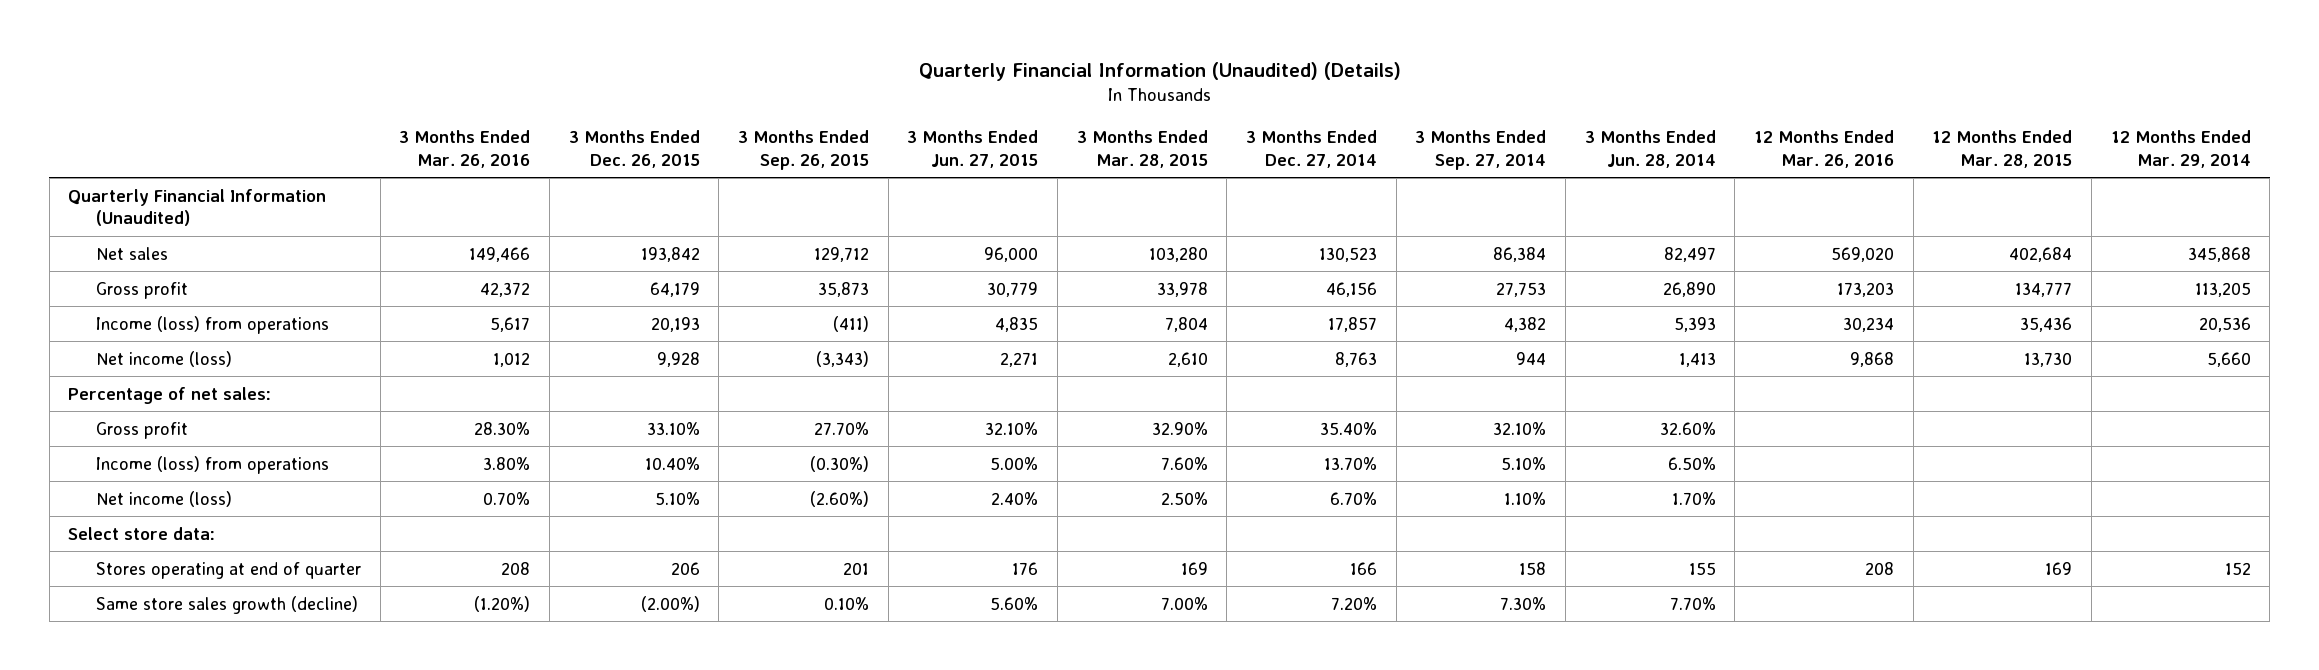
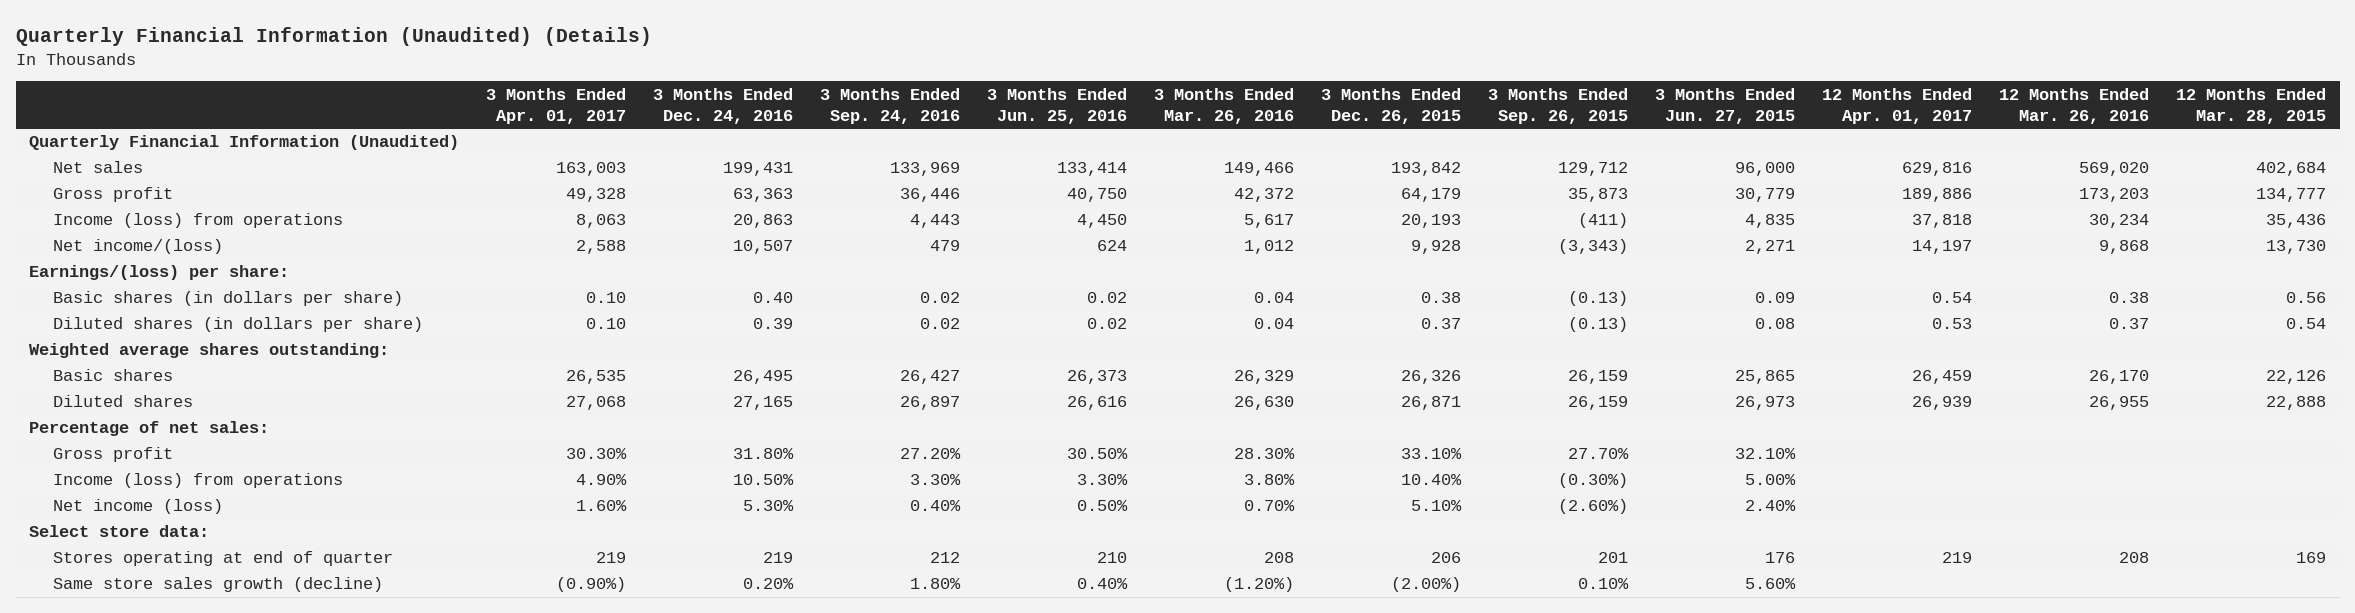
[1076,129,1208,168] 3 Months Ended Mar. 28, 2015 -> none
[1246,129,1378,168] 3 Months Ended Dec. 27, 2014 -> none
[1415,129,1547,170] 3 Months Ended Sep. 27, 2014 -> none
[1584,129,1716,168] 3 Months Ended Jun. 28, 2014 -> none
[2110,129,2251,168] 12 Months Ended Mar. 29, 2014 -> none
none -> [486,87,627,125] 3 Months Ended Apr. 01, 2017
none -> [653,87,794,125] 3 Months Ended Dec. 24, 2016
none -> [820,87,961,125] 3 Months Ended Sep. 24, 2016
none -> [987,87,1128,125] 3 Months Ended Jun. 25, 2016
none -> [1822,87,1973,125] 12 Months Ended Apr. 01, 2017
[96,350,233,367] Net income (loss) -> [52,239,223,255] Net income/(loss)
none -> [29,265,290,281] Earnings/(loss) per share:
none -> [52,291,403,307] Basic shares (in dollars per share)
none -> [52,317,423,333] Diluted shares (in dollars per share)
none -> [29,343,390,359] Weighted average shares outstanding:
none -> [52,369,173,382] Basic shares
none -> [52,395,193,408] Diluted shares

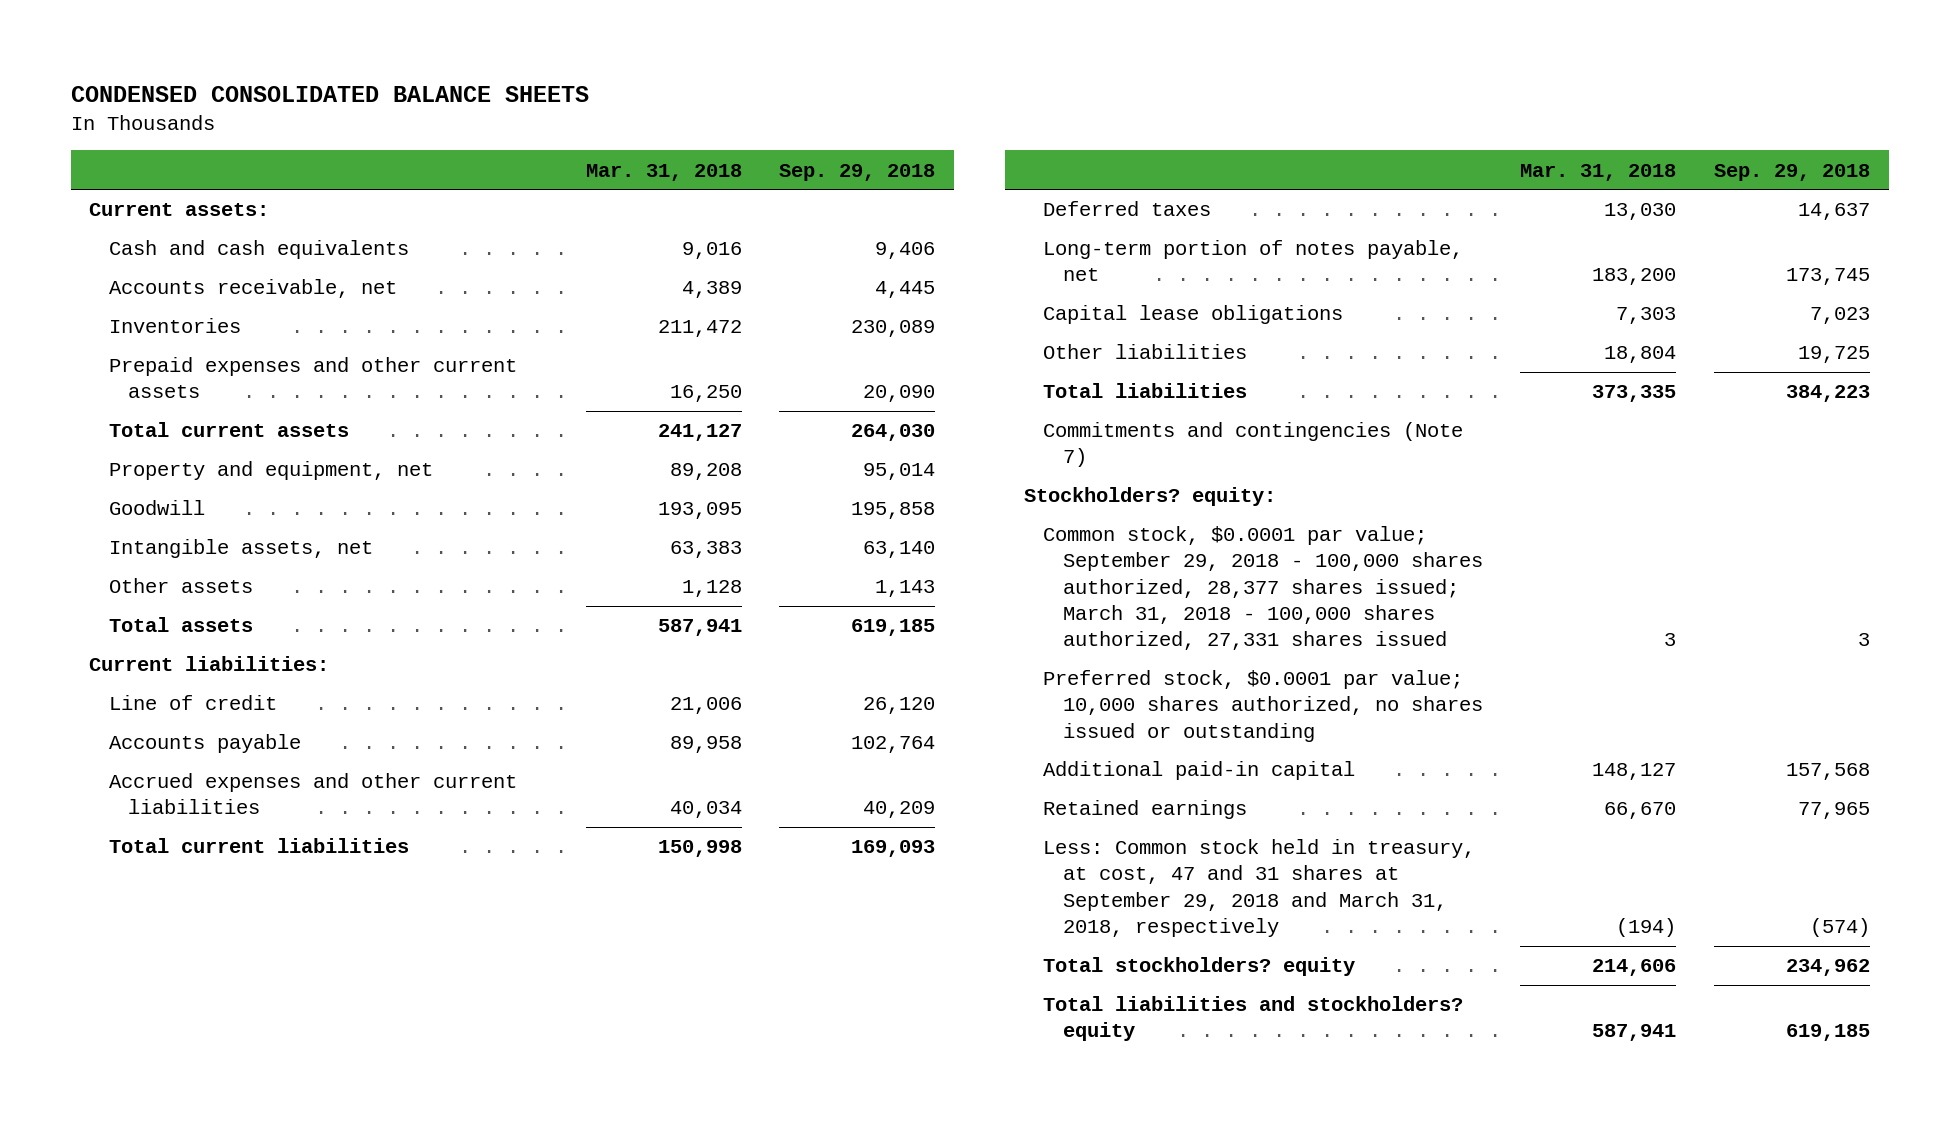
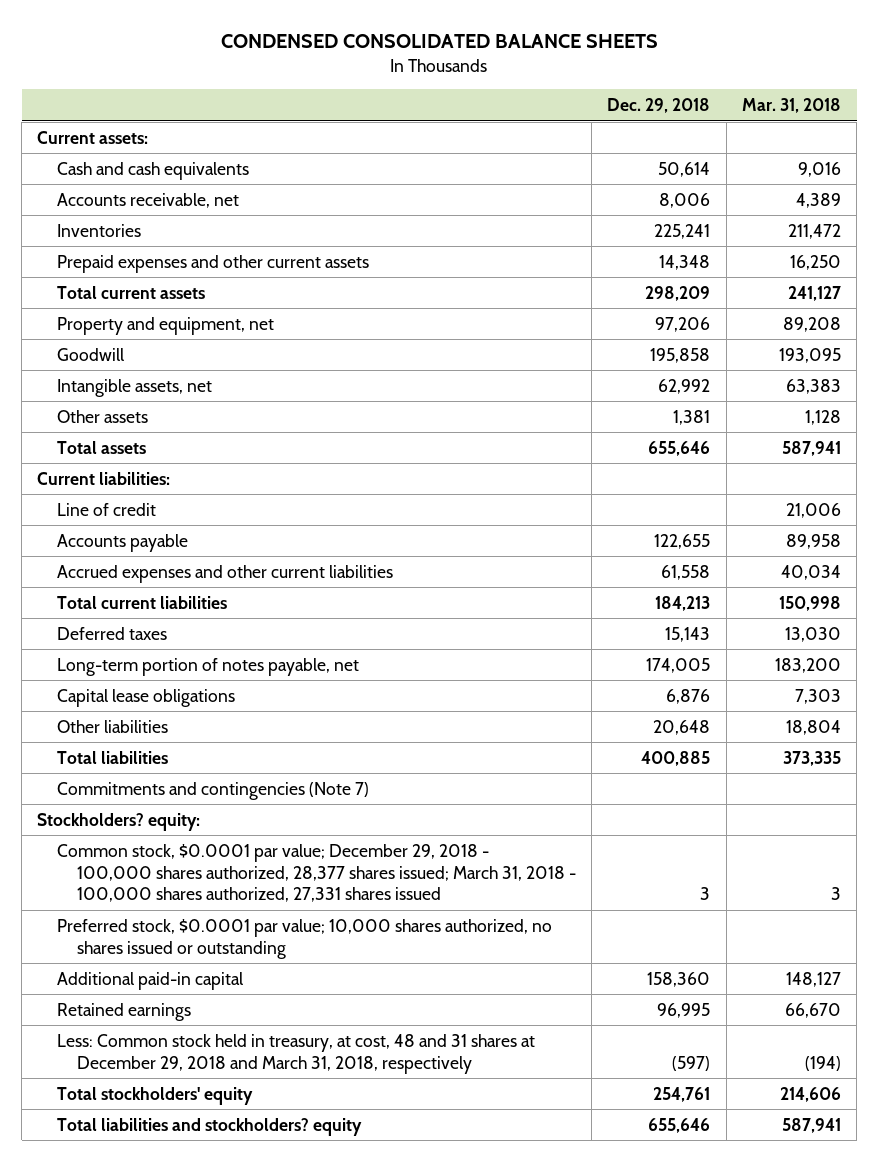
[779,163,936,181] Sep. 29, 2018 -> none
none -> [607,97,711,113] Dec. 29, 2018
[1043,526,1483,650] Common stock, $0.0001 par value; September 29, 2018 - 100,000 shares authorized, 28,377 shares issued; March 31, 2018 - 100,000 shares authorized, 27,331 shares issued -> [57,843,576,903] Common stock, $0.0001 par value; December 29, 2018 - 100,000 shares authorized, 28,377 shares issued; March 31, 2018 - 100,000 shares authorized, 27,331 shares issued
[1043,839,1476,937] Less: Common stock held in treasury, at cost, 47 and 31 shares at September 29, 2018 and March 31, 2018, respectively -> [57,1033,536,1074] Less: Common stock held in treasury, at cost, 48 and 31 shares at December 29, 2018 and March 31, 2018, respectively
[1043,957,1356,977] Total stockholders? equity -> [57,1086,254,1105] Total stockholders' equity

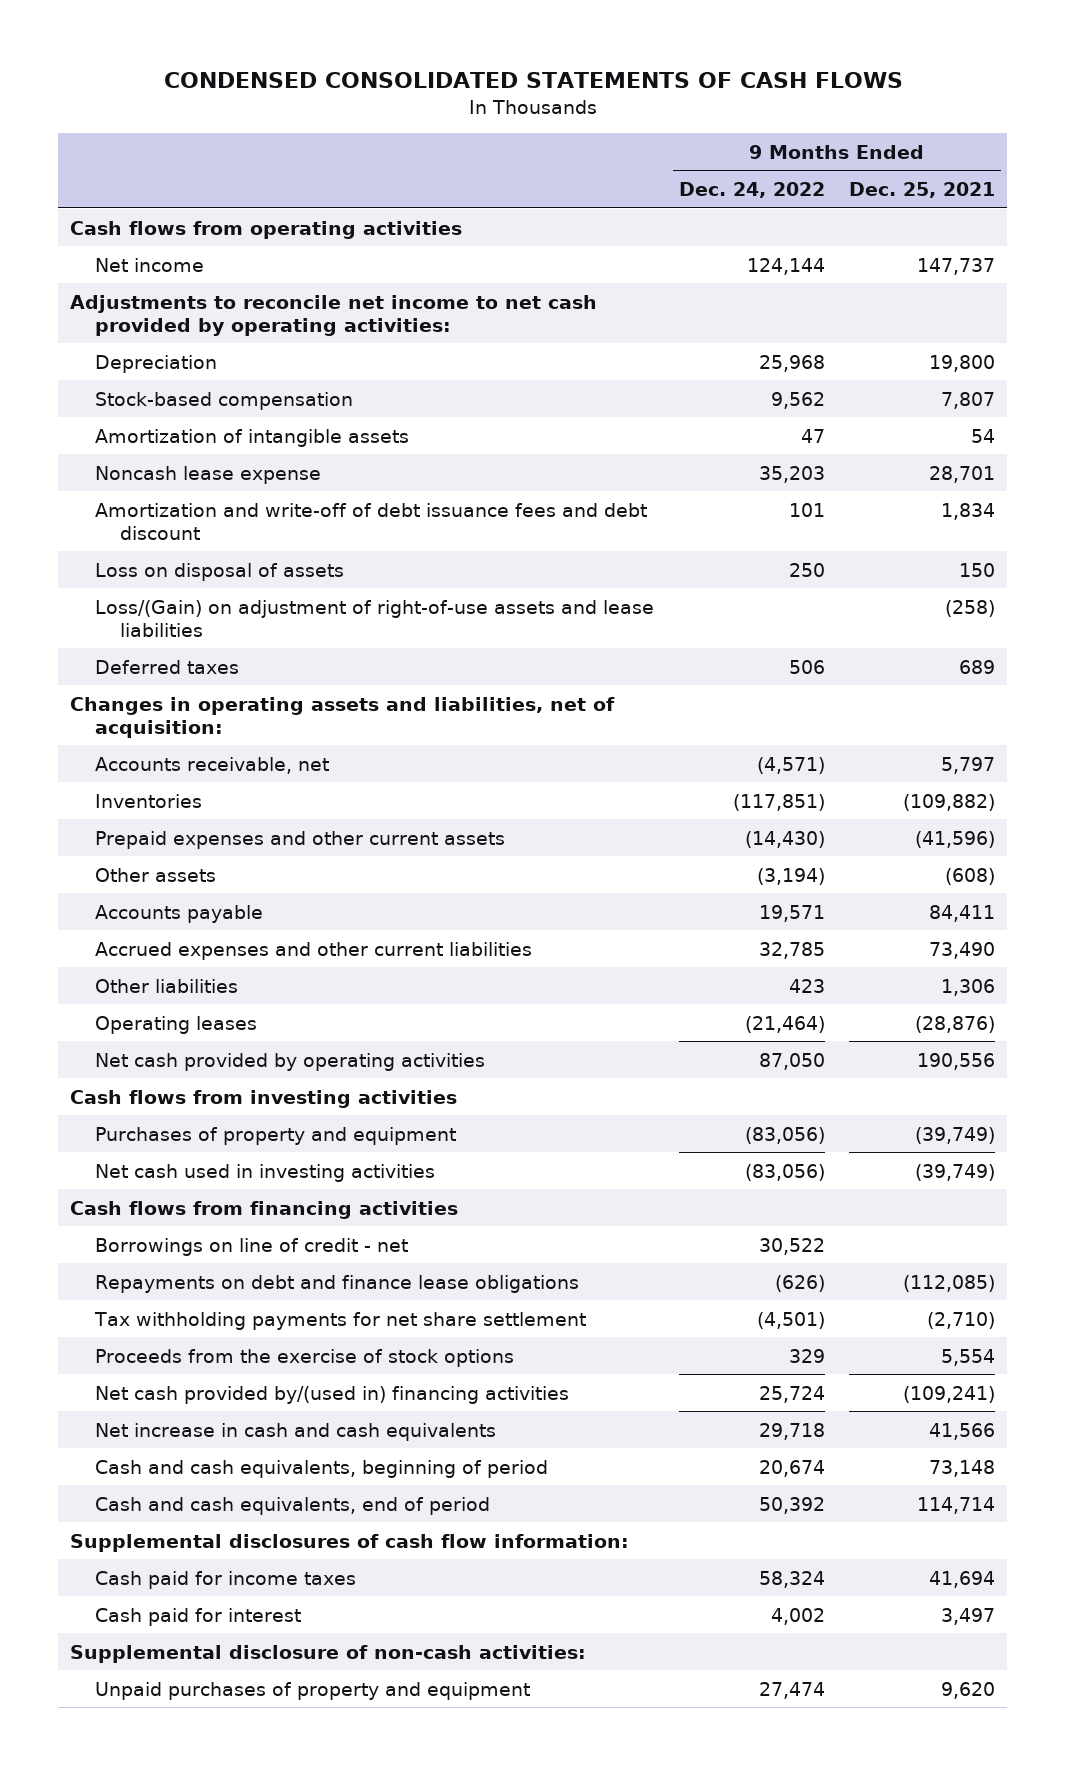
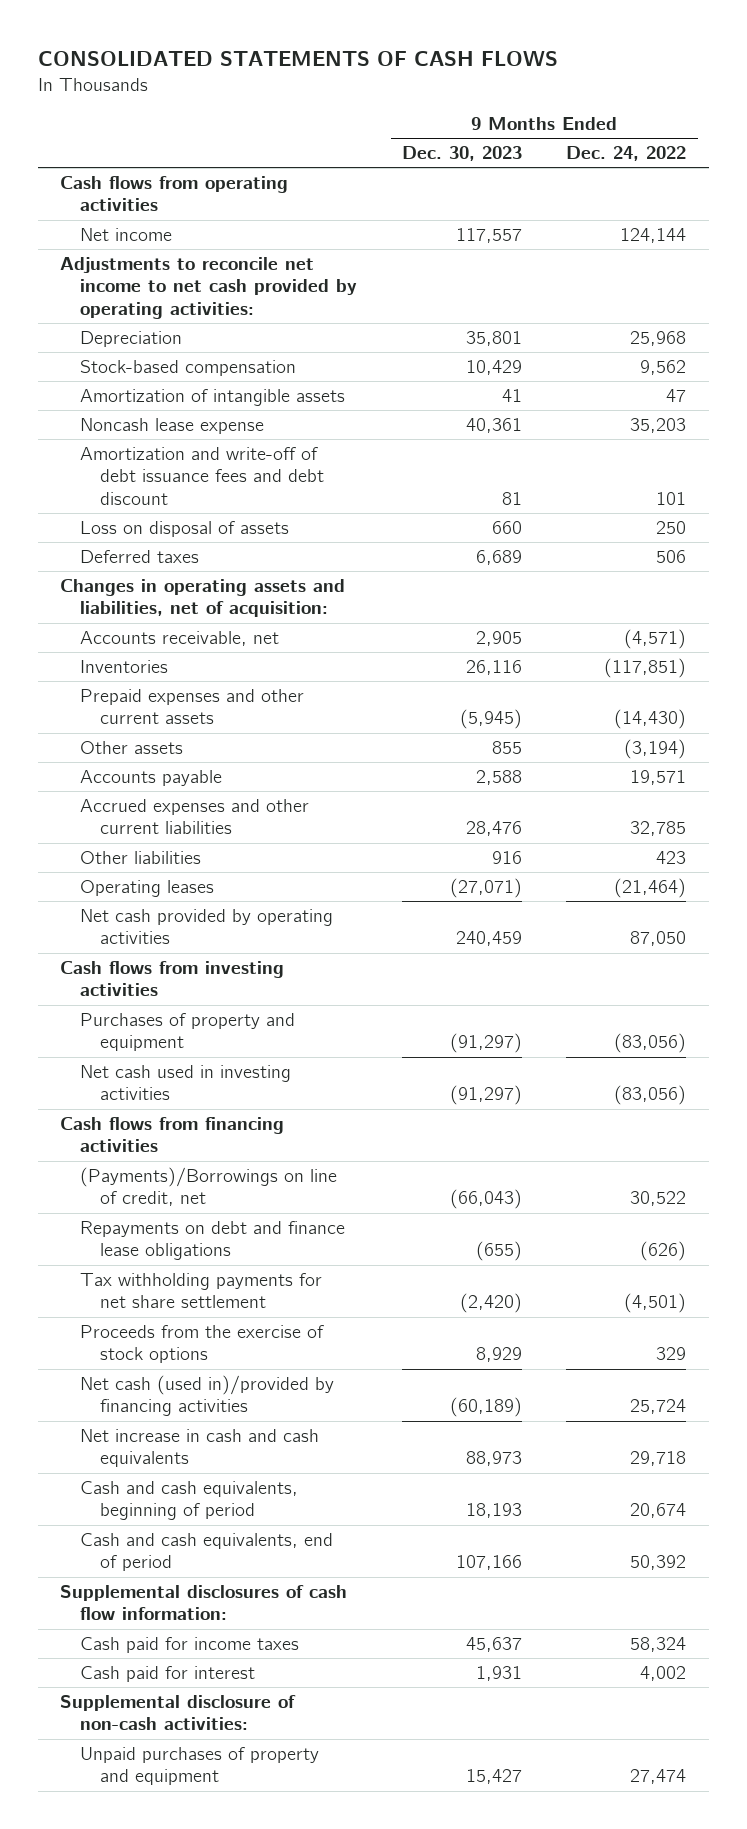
[163,71,903,88] CONDENSED CONSOLIDATED STATEMENTS OF CASH FLOWS -> [37,51,558,67] CONSOLIDATED STATEMENTS OF CASH FLOWS
[849,182,996,199] Dec. 25, 2021 -> none
none -> [401,146,522,162] Dec. 30, 2023
[95,599,655,637] Loss/(Gain) on adjustment of right-of-use assets and lease liabilities -> none
[95,1237,409,1256] Borrowings on line of credit - net -> [80,1166,338,1207] (Payments)/Borrowings on line of credit, net
[95,1385,570,1404] Net cash provided by/(used in) financing activities -> [80,1374,335,1417] Net cash (used in)/provided by financing activities

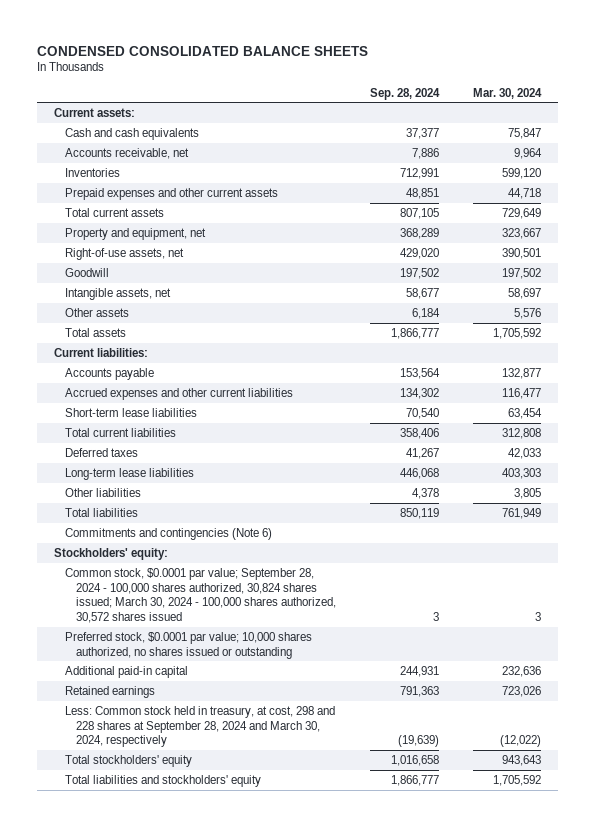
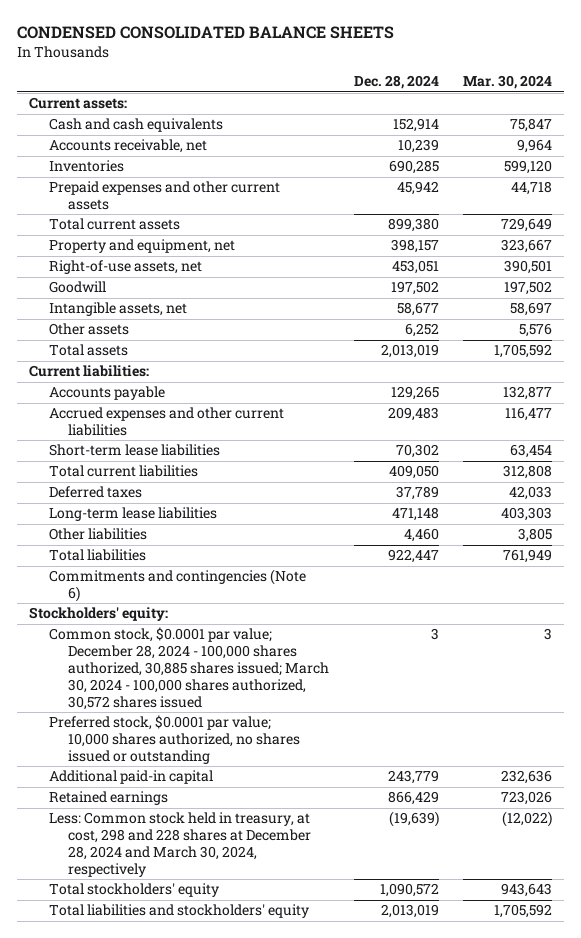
[369,87,440,100] Sep. 28, 2024 -> none
none -> [353,75,439,90] Dec. 28, 2024
[65,567,337,624] Common stock, $0.0001 par value; September 28, 2024 - 100,000 shares authorized, 30,824 shares issued; March 30, 2024 - 100,000 shares authorized, 30,572 shares issued -> [48,627,330,710] Common stock, $0.0001 par value; December 28, 2024 - 100,000 shares authorized, 30,885 shares issued; March 30, 2024 - 100,000 shares authorized, 30,572 shares issued
[65,705,336,748] Less: Common stock held in treasury, at cost, 298 and 228 shares at September 28, 2024 and March 30, 2024, respectively -> [48,812,312,877] Less: Common stock held in treasury, at cost, 298 and 228 shares at December 28, 2024 and March 30, 2024, respectively

